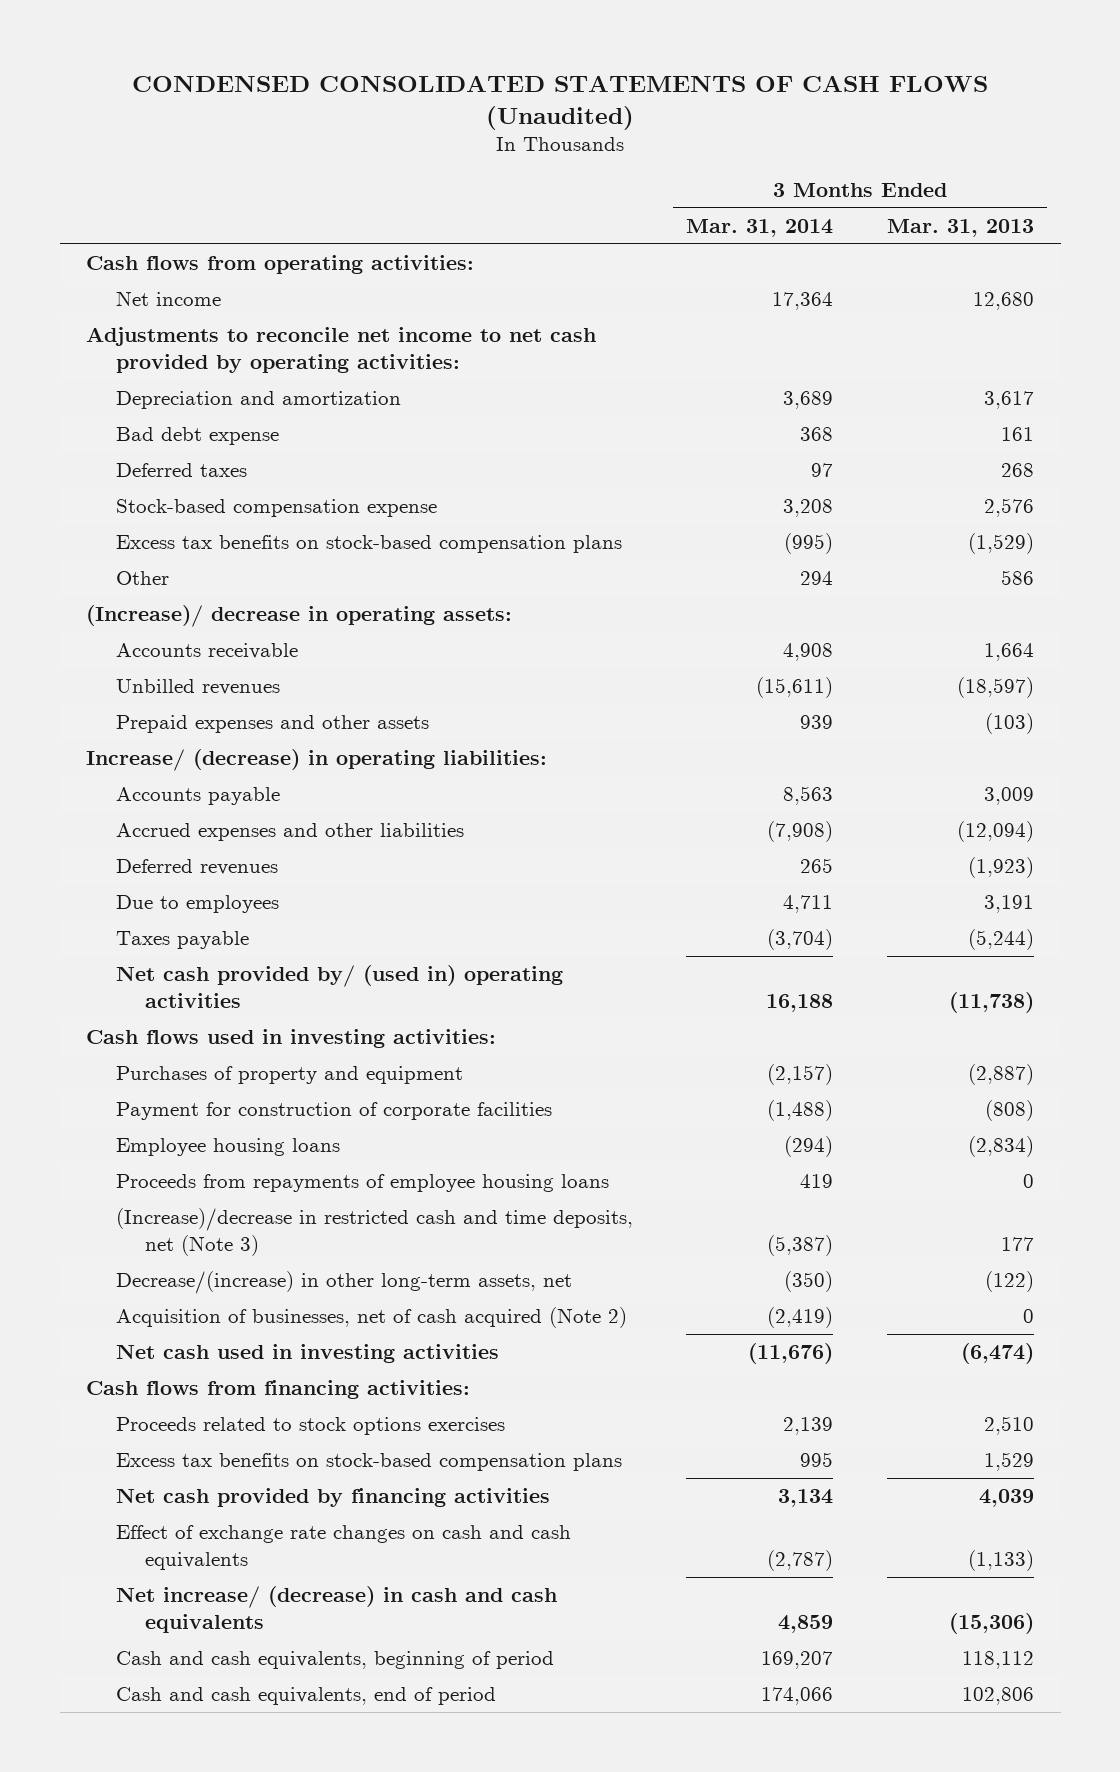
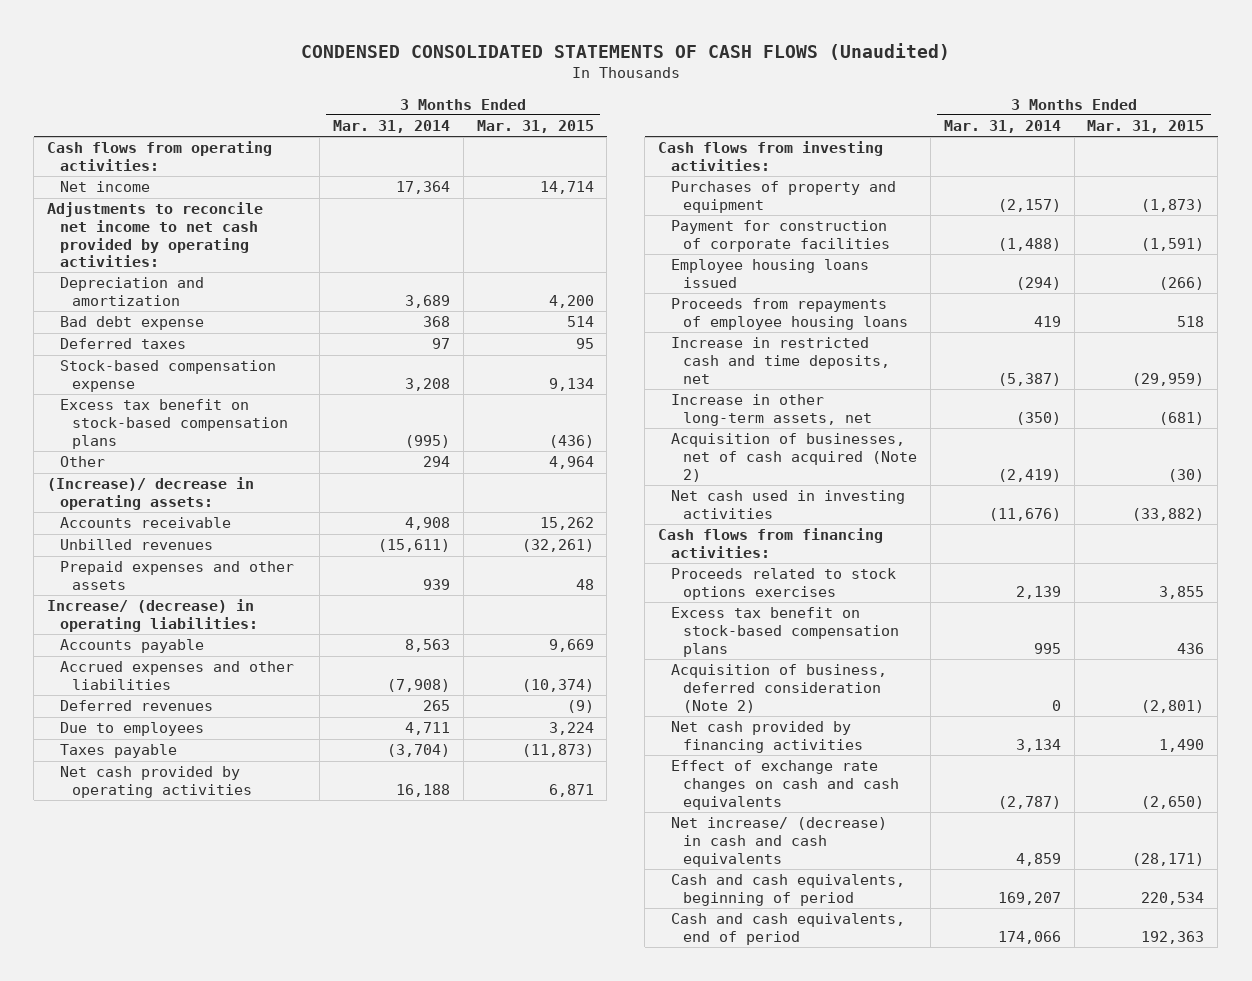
[886,219,1034,238] Mar. 31, 2013 -> none
none -> [476,120,594,134] Mar. 31, 2015
[115,535,622,554] Excess tax benefits on stock-based compensation plans -> [59,399,289,449] Excess tax benefit on stock-based compensation plans
[115,965,563,1008] Net cash provided by/ (used in) operating activities -> [59,766,253,798] Net cash provided by operating activities
[86,1029,497,1049] Cash flows used in investing activities: -> [658,141,884,171] Cash flows from investing activities:
[115,1138,340,1157] Employee housing loans -> [670,259,869,288] Employee housing loans issued
[115,1208,633,1256] (Increase)/decrease in restricted cash and time deposits, net (Note 3) -> [670,337,891,384] Increase in restricted cash and time deposits, net
[115,1271,572,1295] Decrease/(increase) in other long-term assets, net -> [670,394,873,426] Increase in other long-term assets, net
[115,1453,622,1472] Excess tax benefits on stock-based compensation plans -> [670,607,900,657] Excess tax benefit on stock-based compensation plans
none -> [670,664,887,713] Acquisition of business, deferred consideration (Note 2)

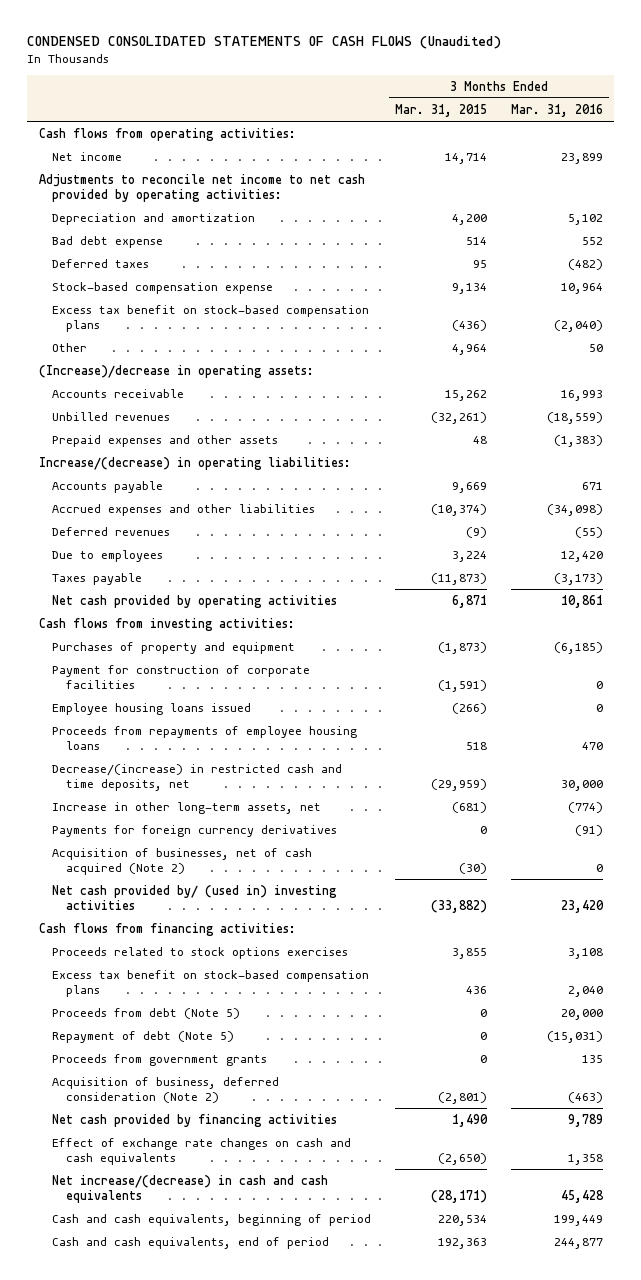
[332,120,450,134] Mar. 31, 2014 -> none
none -> [510,103,603,117] Mar. 31, 2016
[47,477,255,510] (Increase)/ decrease in operating assets: -> [38,364,314,378] (Increase)/decrease in operating assets:
[47,599,258,632] Increase/ (decrease) in operating liabilities: -> [38,456,351,470] Increase/(decrease) in operating liabilities:
[670,337,891,384] Increase in restricted cash and time deposits, net -> [52,763,343,791] Decrease/(increase) in restricted cash and time deposits, net
none -> [52,824,338,837] Payments for foreign currency derivatives
[670,490,905,519] Net cash used in investing activities -> [52,884,338,910] Net cash provided by/ (used in) investing activities
none -> [52,1007,241,1019] Proceeds from debt (Note 5)
none -> [52,1030,235,1043] Repayment of debt (Note 5)
none -> [52,1053,268,1066] Proceeds from government grants
[670,817,887,867] Net increase/ (decrease) in cash and cash equivalents -> [52,1174,329,1203] Net increase/(decrease) in cash and cash equivalents

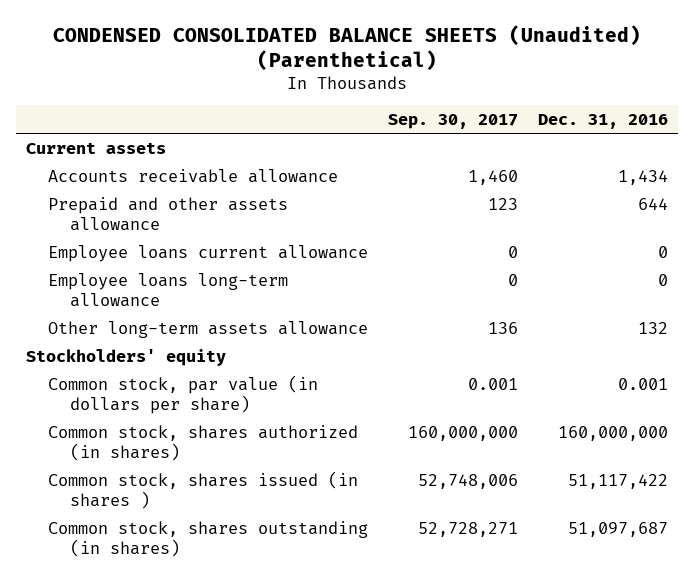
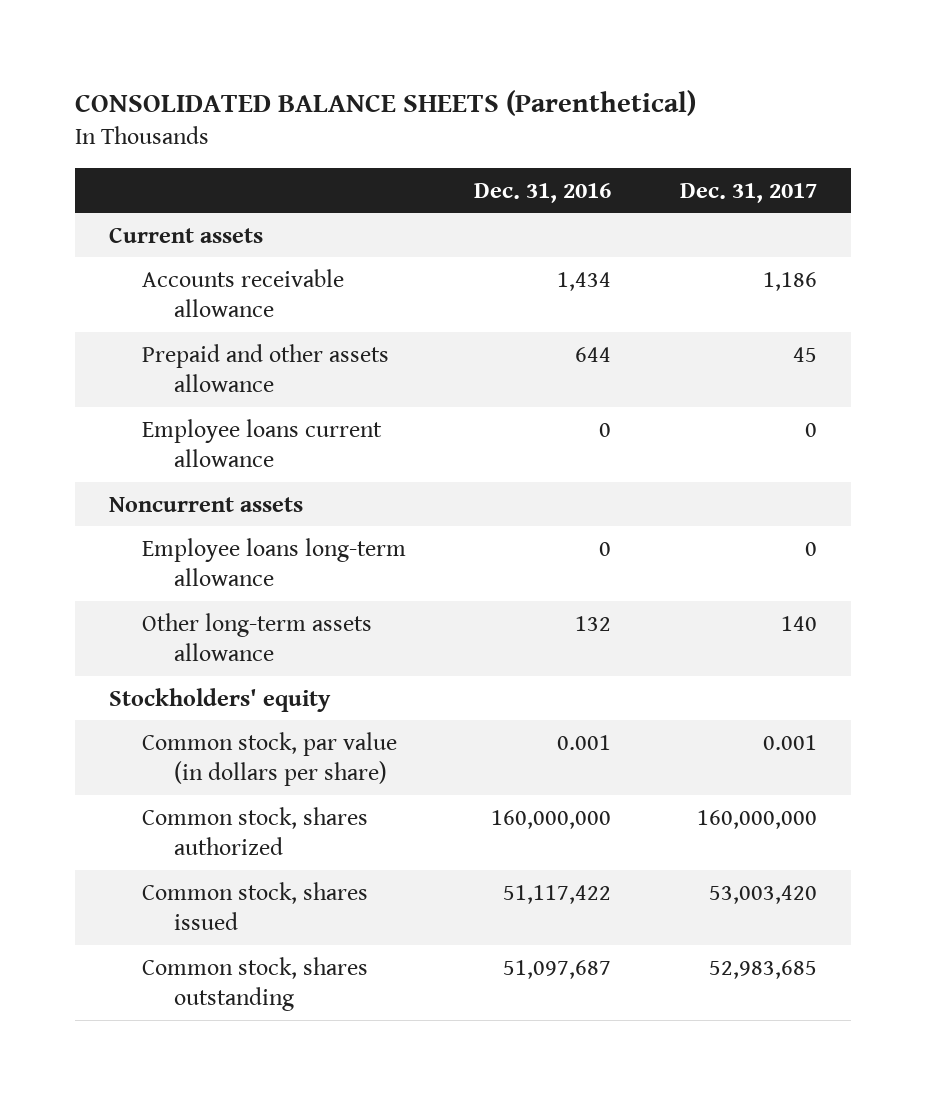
[53,24,642,71] CONDENSED CONSOLIDATED BALANCE SHEETS (Unaudited) (Parenthetical) -> [74,90,696,117] CONSOLIDATED BALANCE SHEETS (Parenthetical)
[388,113,519,129] Sep. 30, 2017 -> none
none -> [679,182,817,203] Dec. 31, 2017
none -> [109,496,304,512] Noncurrent assets
[48,424,359,461] Common stock, shares authorized (in shares) -> [141,806,368,855] Common stock, shares authorized
[48,470,359,509] Common stock, shares issued (in shares ) -> [141,881,368,930] Common stock, shares issued
[48,520,369,557] Common stock, shares outstanding (in shares) -> [141,956,368,1011] Common stock, shares outstanding

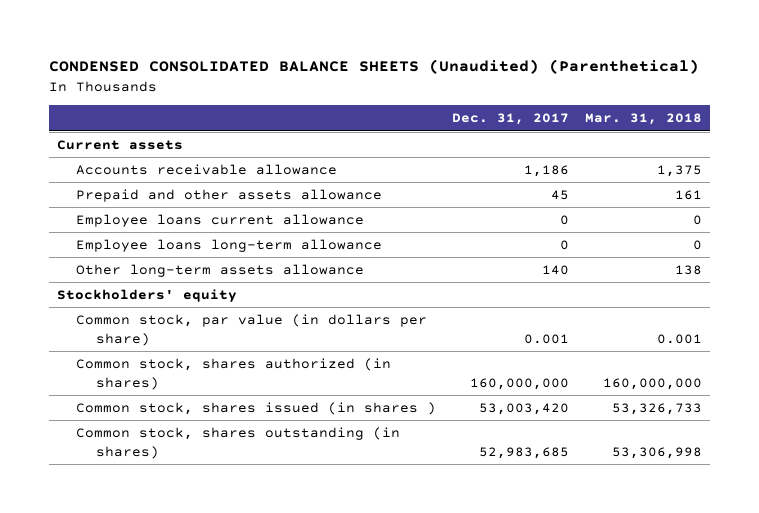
[74,90,696,117] CONSOLIDATED BALANCE SHEETS (Parenthetical) -> [48,59,699,75] CONDENSED CONSOLIDATED BALANCE SHEETS (Unaudited) (Parenthetical)
[474,182,612,203] Dec. 31, 2016 -> none
none -> [585,113,703,126] Mar. 31, 2018
[109,496,304,512] Noncurrent assets -> none
[141,806,368,855] Common stock, shares authorized -> [76,357,392,390] Common stock, shares authorized (in shares)
[141,881,368,930] Common stock, shares issued -> [76,401,437,415] Common stock, shares issued (in shares )
[141,956,368,1011] Common stock, shares outstanding -> [76,426,401,459] Common stock, shares outstanding (in shares)

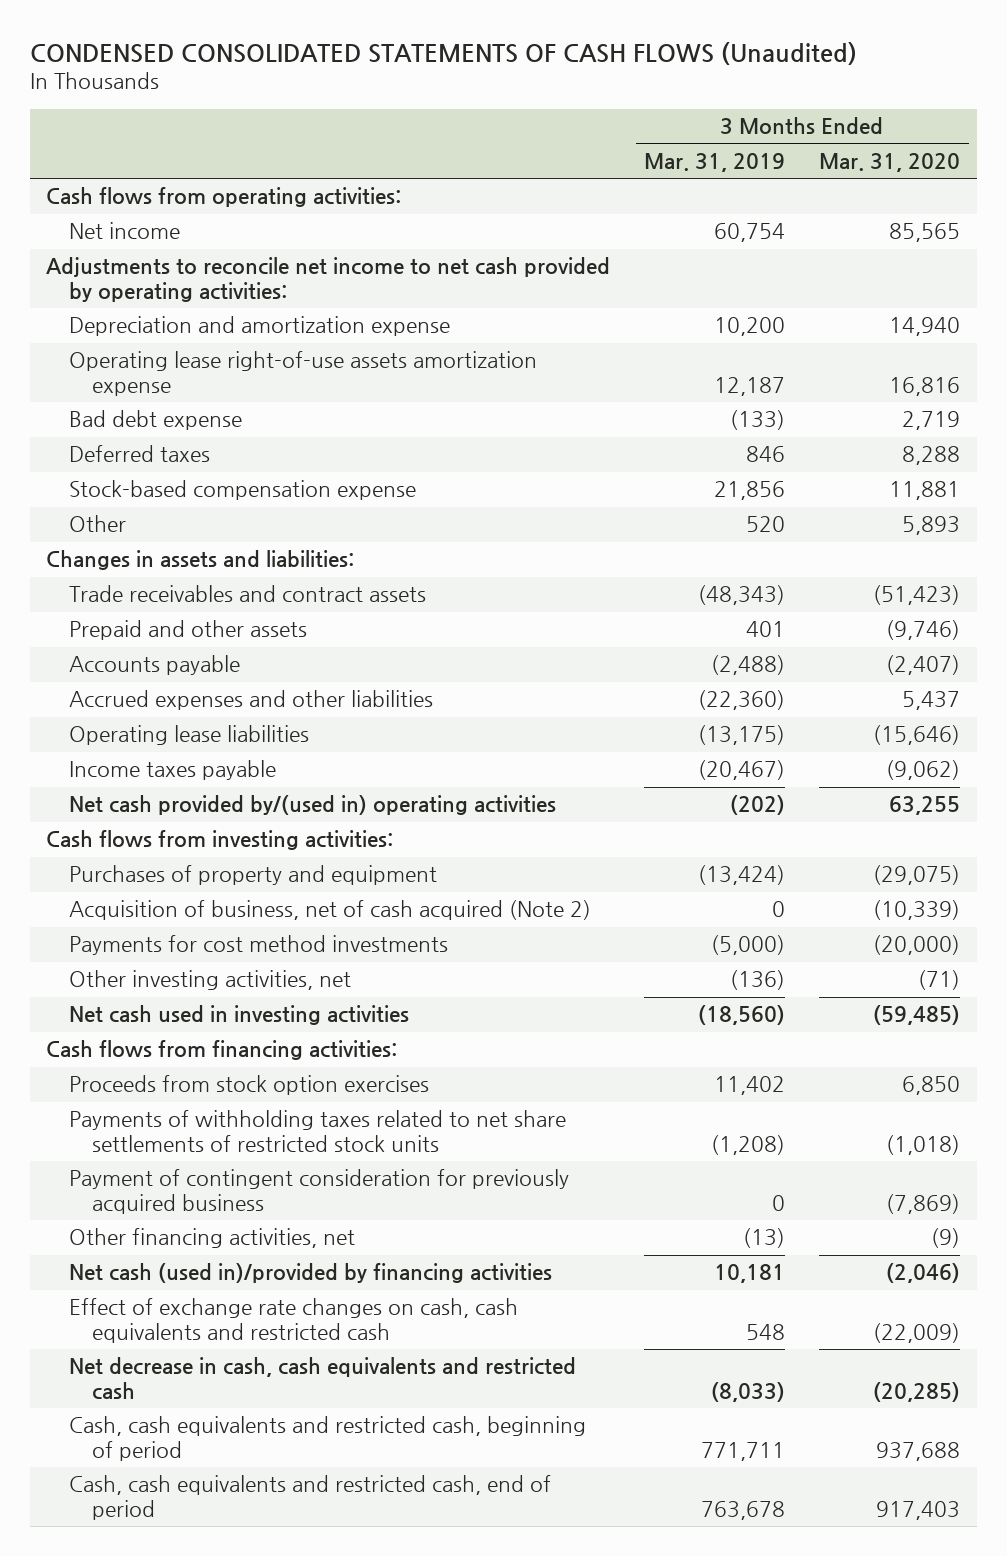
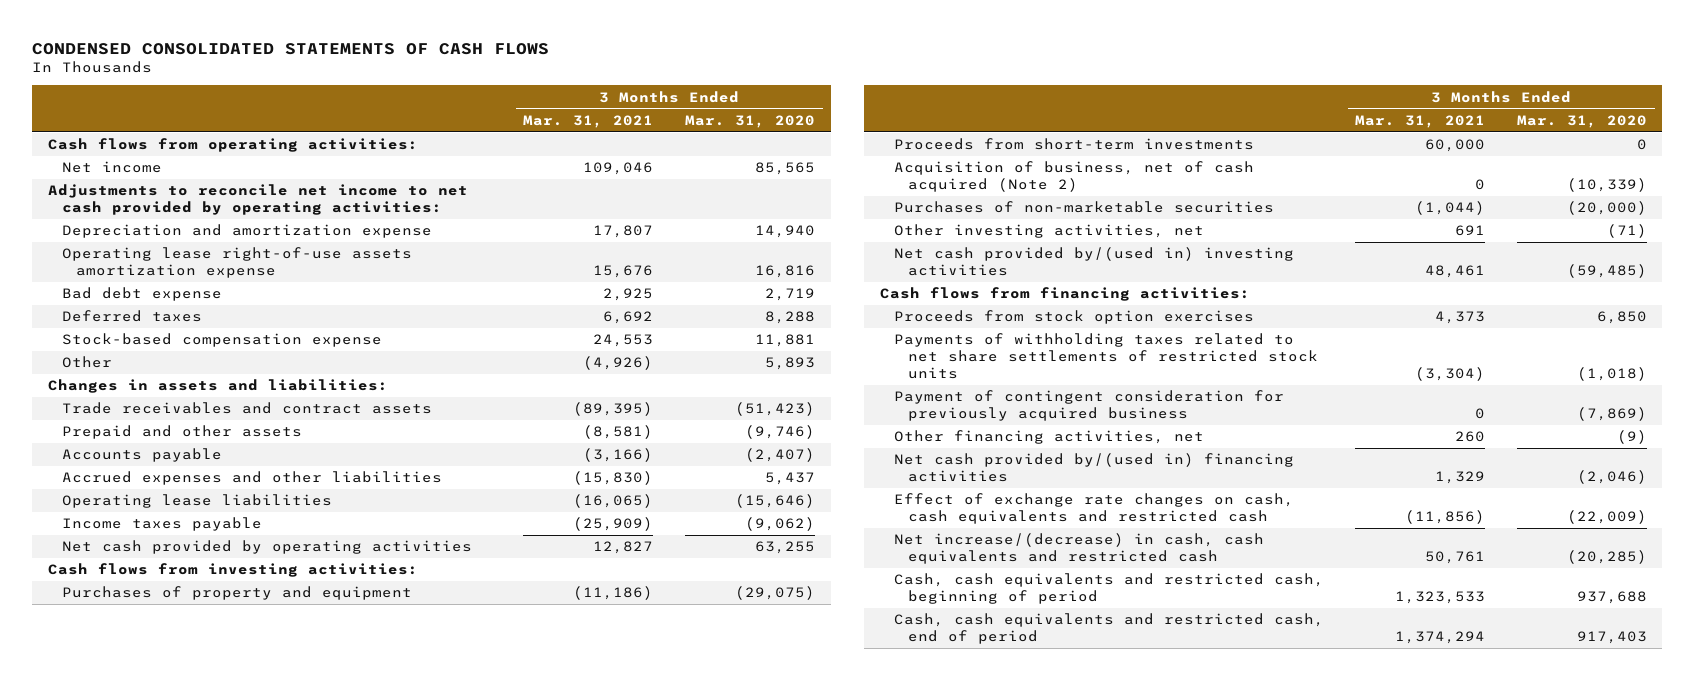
[29,42,857,66] CONDENSED CONSOLIDATED STATEMENTS OF CASH FLOWS (Unaudited) -> [32,42,550,55] CONDENSED CONSOLIDATED STATEMENTS OF CASH FLOWS
[644,152,786,172] Mar. 31, 2019 -> none
none -> [523,114,654,128] Mar. 31, 2021
[69,795,557,816] Net cash provided by/(used in) operating activities -> [62,540,473,555] Net cash provided by operating activities
none -> [894,138,1255,151] Proceeds from short-term investments
[69,935,449,956] Payments for cost method investments -> none
none -> [894,201,1275,214] Purchases of non-marketable securities
[69,1005,410,1026] Net cash used in investing activities -> [894,247,1295,277] Net cash provided by/(used in) investing activities
[69,1263,553,1284] Net cash (used in)/provided by financing activities -> [894,453,1295,483] Net cash provided by/(used in) financing activities
[69,1357,577,1401] Net decrease in cash, cash equivalents and restricted cash -> [894,533,1265,565] Net increase/(decrease) in cash, cash equivalents and restricted cash

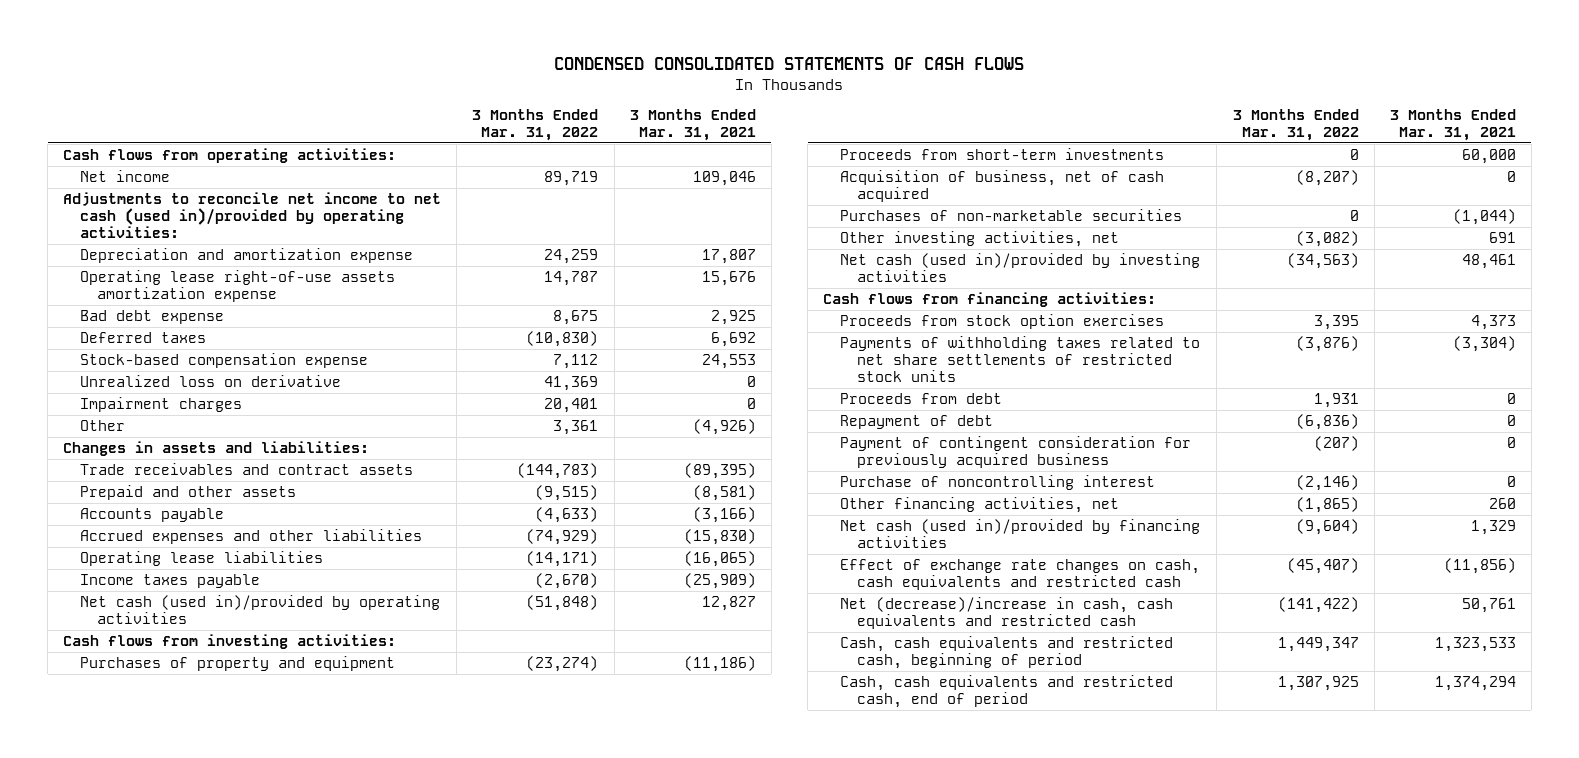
[684,114,815,128] Mar. 31, 2020 -> none
none -> [472,109,599,142] 3 Months Ended Mar. 31, 2022
[48,184,469,216] Adjustments to reconcile net income to net cash provided by operating activities: -> [63,191,442,239] Adjustments to reconcile net income to net cash (used in)/provided by operating activities:
none -> [79,374,341,387] Unrealized loss on derivative
none -> [79,396,242,412] Impairment charges
[62,540,473,555] Net cash provided by operating activities -> [79,594,440,625] Net cash (used in)/provided by operating activities
[894,161,1255,193] Acquisition of business, net of cash acquired (Note 2) -> [839,169,1164,203] Acquisition of business, net of cash acquired
[894,247,1295,277] Net cash provided by/(used in) investing activities -> [839,252,1200,283] Net cash (used in)/provided by investing activities
none -> [839,392,1002,404] Proceeds from debt
none -> [839,414,993,429] Repayment of debt
none -> [839,474,1155,490] Purchase of noncontrolling interest
[894,453,1295,483] Net cash provided by/(used in) financing activities -> [839,518,1200,549] Net cash (used in)/provided by financing activities
[894,533,1265,565] Net increase/(decrease) in cash, cash equivalents and restricted cash -> [839,596,1173,630] Net (decrease)/increase in cash, cash equivalents and restricted cash

